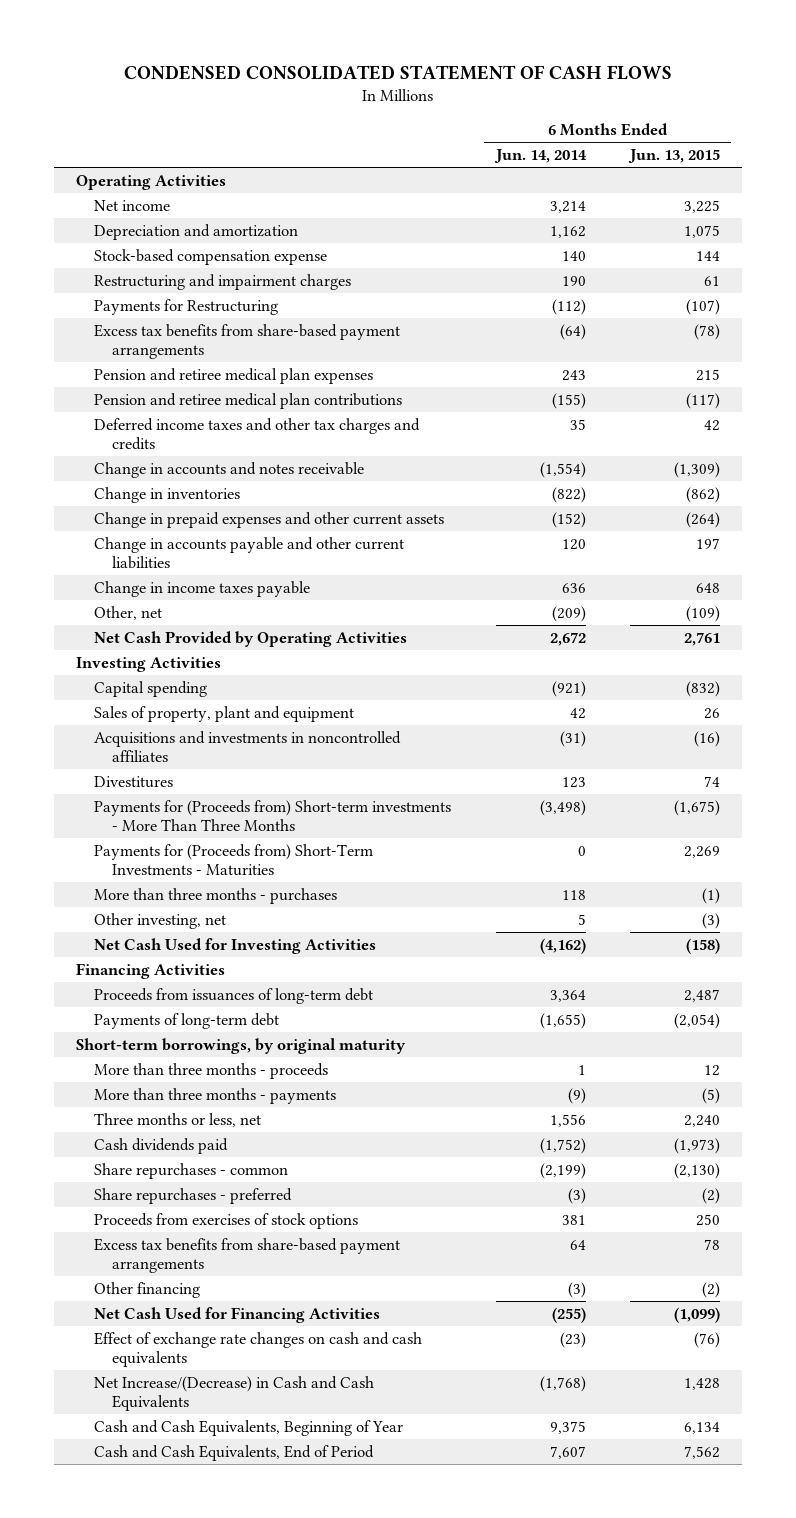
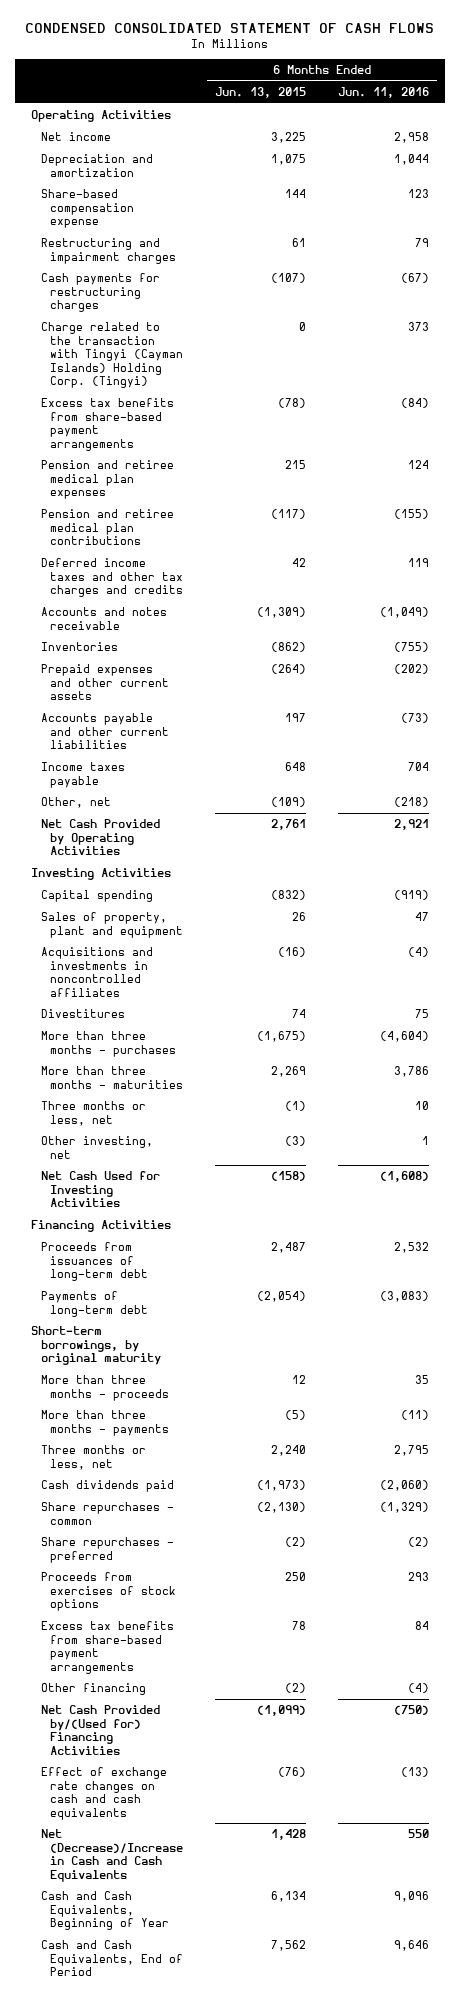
[493,149,587,164] Jun. 14, 2014 -> none
none -> [337,87,429,99] Jun. 11, 2016
[94,248,328,265] Stock-based compensation expense -> [40,189,135,229] Share-based compensation expense
[94,298,279,315] Payments for Restructuring -> [40,273,160,313] Cash payments for restructuring charges
none -> [40,322,184,389] Charge related to the transaction with Tingyi (Cayman Islands) Holding Corp. (Tingyi)
[94,461,365,478] Change in accounts and notes receivable -> [40,607,167,630] Accounts and notes receivable
[94,486,241,503] Change in inventories -> [40,642,118,652] Inventories
[94,511,445,528] Change in prepaid expenses and other current assets -> [40,664,170,701] Prepaid expenses and other current assets
[94,536,405,569] Change in accounts payable and other current liabilities -> [40,713,170,750] Accounts payable and other current liabilities
[94,580,311,597] Change in income taxes payable -> [40,762,125,788] Income taxes payable
[94,799,452,831] Payments for (Proceeds from) Short-term investments - More Than Three Months -> [40,1031,177,1057] More than three months - purchases
[94,843,374,876] Payments for (Proceeds from) Short-Term Investments - Maturities -> [40,1066,184,1089] More than three months - maturities
[94,887,338,904] More than three months - purchases -> [40,1101,146,1126] Three months or less, net
[94,1306,381,1323] Net Cash Used for Financing Activities -> [40,1705,160,1755] Net Cash Provided by/(Used for) Financing Activities
[94,1375,375,1411] Net Increase/(Decrease) in Cash and Cash Equivalents -> [40,1829,184,1882] Net (Decrease)/Increase in Cash and Cash Equivalents

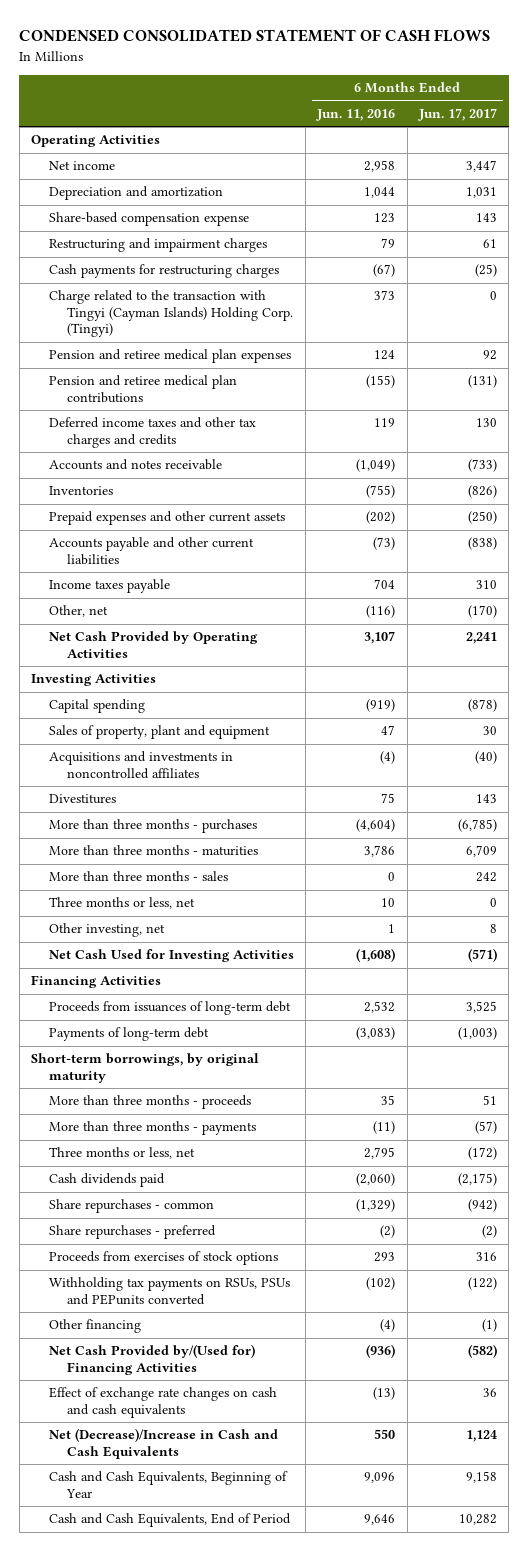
[214,87,306,99] Jun. 13, 2015 -> none
none -> [417,107,497,121] Jun. 17, 2017
[40,398,174,451] Excess tax benefits from share-based payment arrangements -> none
[393,797,429,808] (218) -> [366,605,396,619] (116)
[393,819,429,831] 2,921 -> [364,631,396,645] 3,107
none -> [49,871,229,882] More than three months - sales
[40,1621,174,1674] Excess tax benefits from share-based payment arrangements -> none
none -> [49,1277,291,1305] Withholding tax payments on RSUs, PSUs and PEPunits converted
[393,1705,429,1716] (750) -> [366,1344,396,1359] (936)

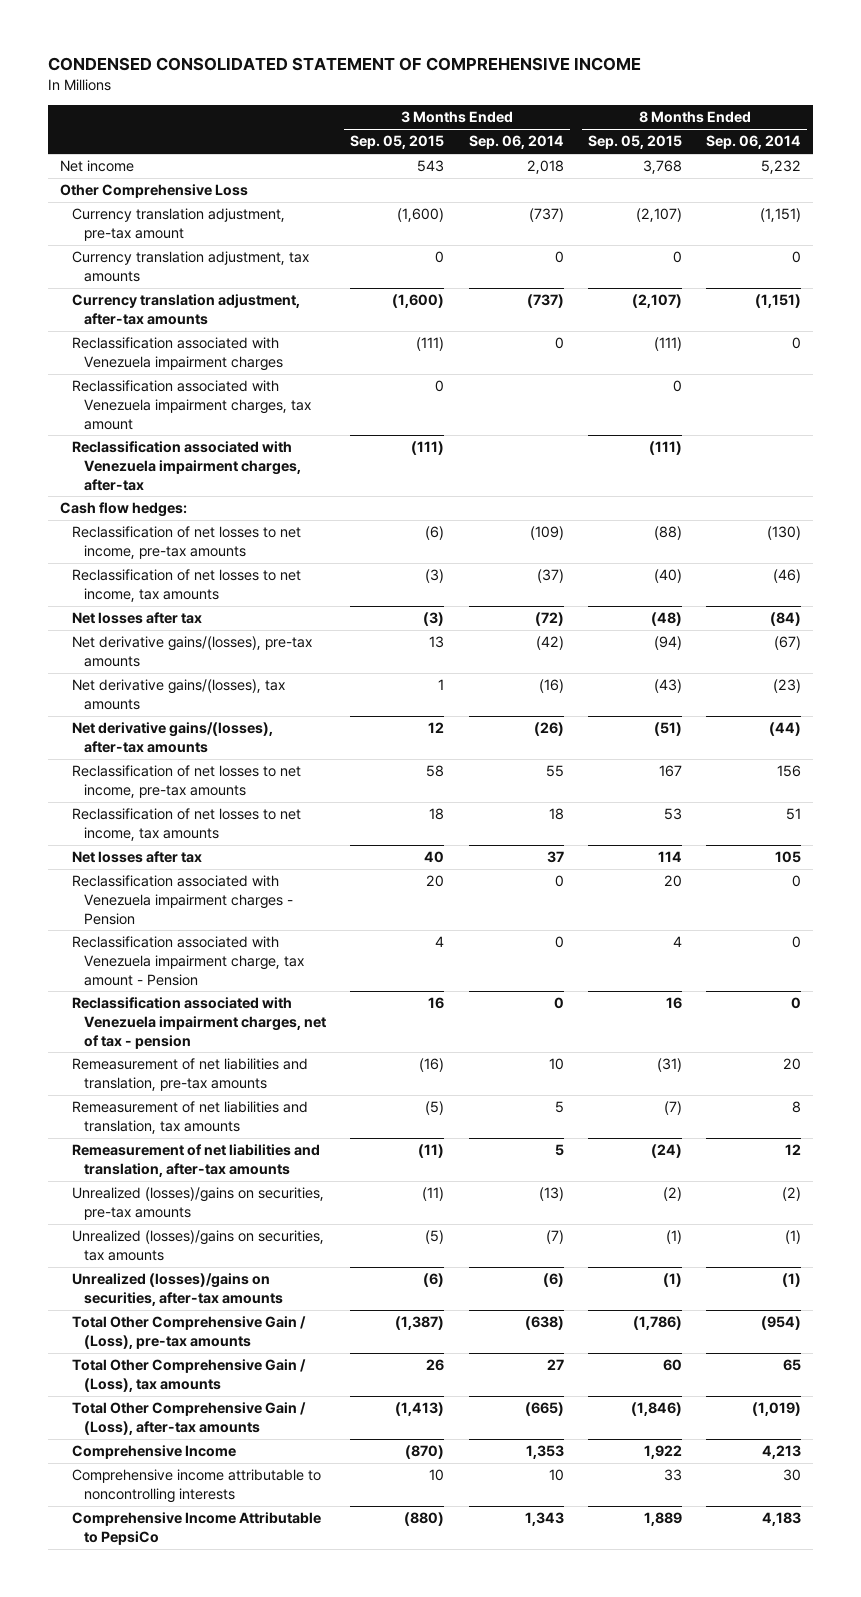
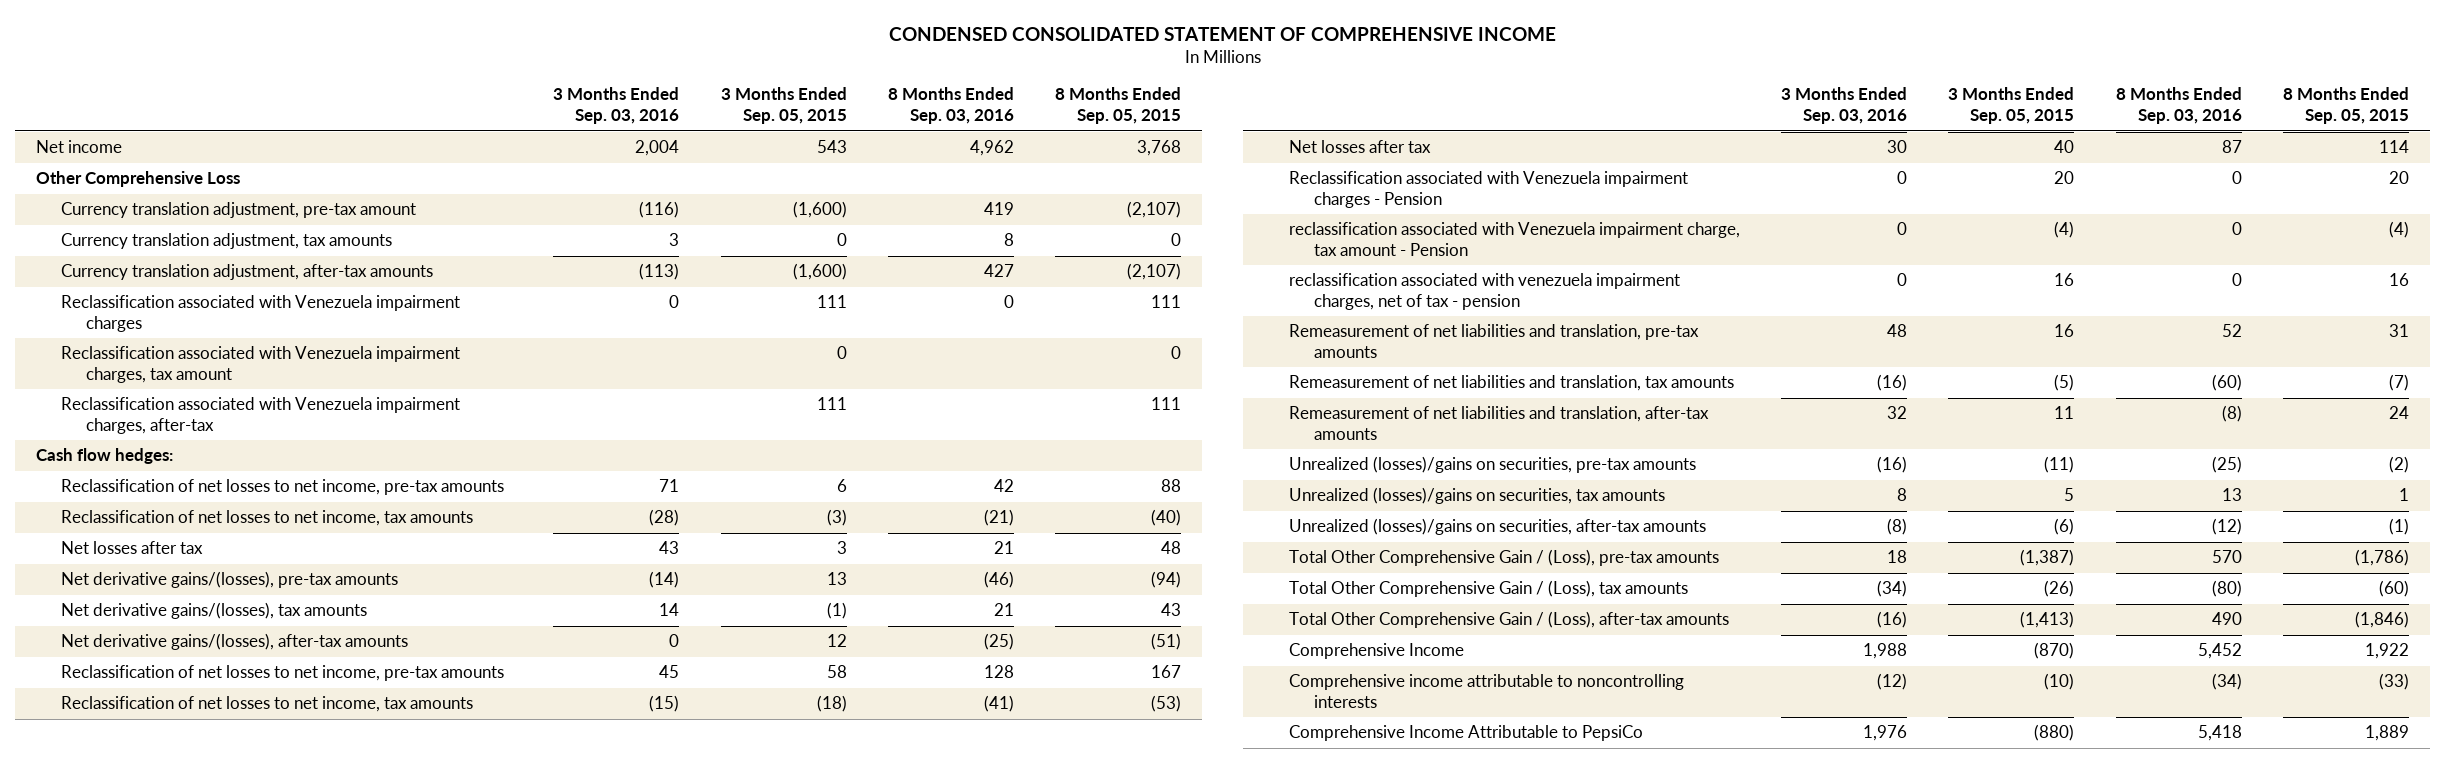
[468,135,564,150] Sep. 06, 2014 -> none
[706,135,802,150] Sep. 06, 2014 -> none
none -> [553,87,680,125] 3 Months Ended Sep. 03, 2016
none -> [888,87,1015,125] 8 Months Ended Sep. 03, 2016
[416,337,445,352] (111) -> [816,295,847,309] 111
[653,337,682,352] (111) -> [1151,295,1182,309] 111
[411,441,445,456] (111) -> [816,397,847,411] 111
[648,441,682,456] (111) -> [1151,397,1182,411] 111
[425,526,445,541] (6) -> [836,479,847,493] 6
[653,526,682,541] (88) -> [1161,479,1182,493] 88
[423,612,445,627] (3) -> [836,541,847,555] 3
[650,612,682,627] (48) -> [1161,541,1182,555] 48
[438,679,445,691] 1 -> [826,602,847,620] (1)
[653,679,682,694] (43) -> [1161,603,1182,617] 43
[429,808,445,821] 18 -> [816,695,847,713] (18)
[663,808,682,821] 53 -> [1151,695,1182,713] (53)
[72,936,305,986] Reclassification associated with Venezuela impairment charge, tax amount - Pension -> [1288,222,1740,257] reclassification associated with Venezuela impairment charge, tax amount - Pension
[435,936,445,948] 4 -> [2054,221,2075,239] (4)
[672,936,682,948] 4 -> [2389,221,2410,239] (4)
[72,997,327,1049] Reclassification associated with Venezuela impairment charges, net of tax - pension -> [1288,273,1680,311] reclassification associated with venezuela impairment charges, net of tax - pension
[419,1058,445,1073] (16) -> [2054,324,2075,338] 16
[656,1058,682,1073] (31) -> [2389,324,2410,338] 31
[418,1144,445,1159] (11) -> [2054,406,2075,420] 11
[650,1144,682,1159] (24) -> [2389,406,2410,420] 24
[425,1230,445,1245] (5) -> [2064,488,2075,502] 5
[665,1230,682,1245] (1) -> [2399,488,2410,502] 1
[426,1359,445,1372] 26 -> [2044,580,2075,598] (26)
[662,1359,682,1372] 60 -> [2379,580,2410,598] (60)
[429,1469,445,1482] 10 -> [2044,673,2075,691] (10)
[663,1469,682,1482] 33 -> [2379,673,2410,691] (33)

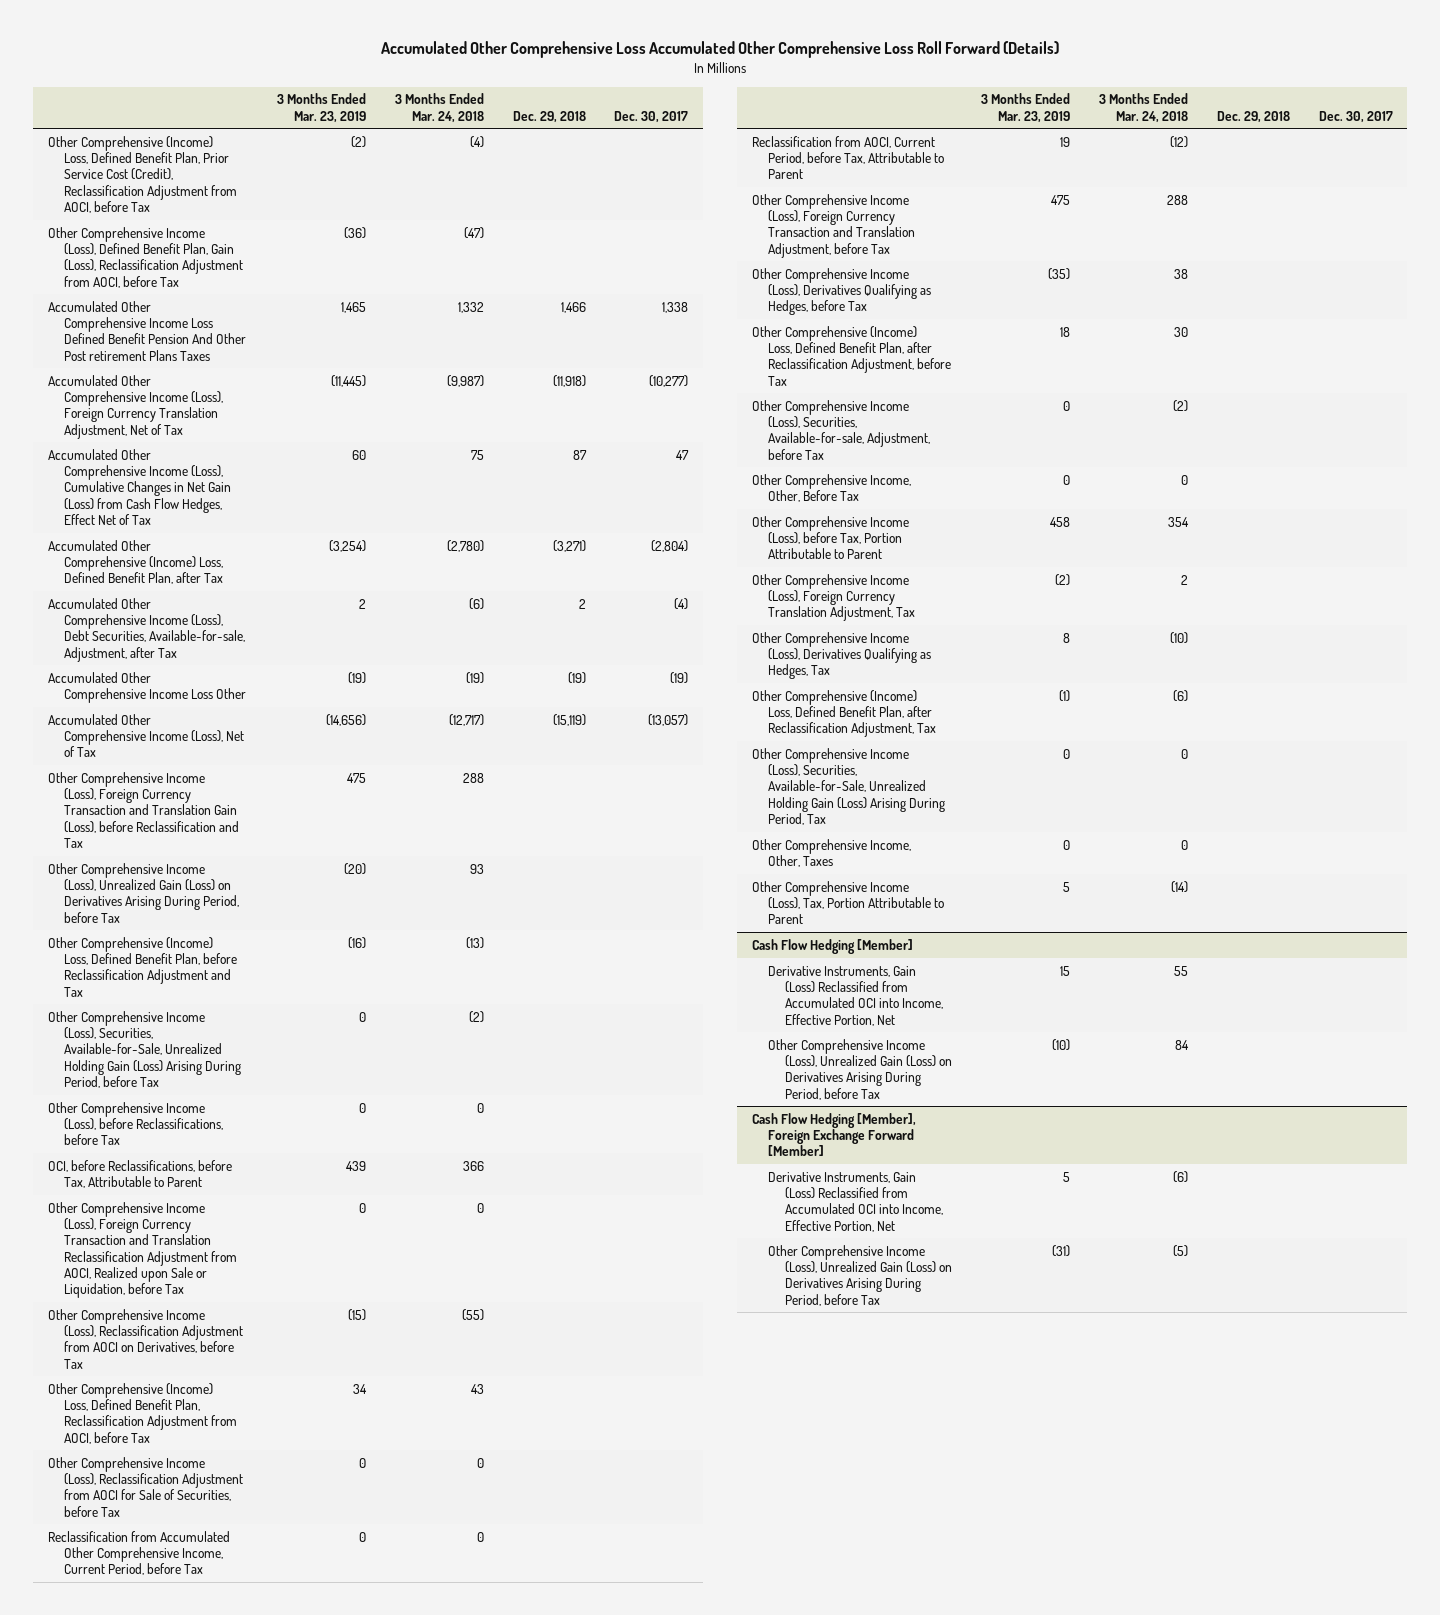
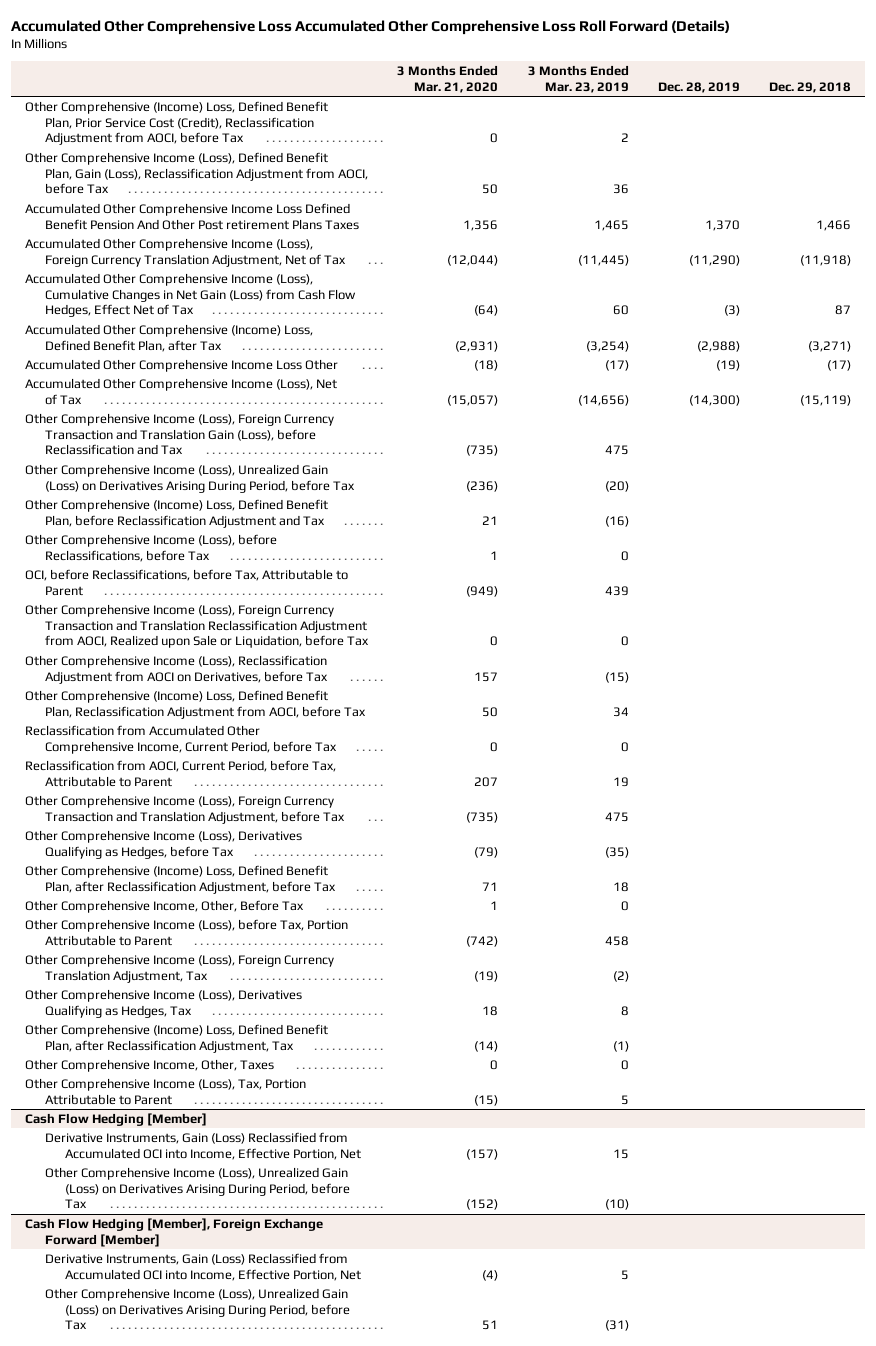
[394,93,484,123] 3 Months Ended Mar. 24, 2018 -> none
[614,110,689,123] Dec. 30, 2017 -> none
none -> [397,64,499,93] 3 Months Ended Mar. 21, 2020
none -> [657,81,740,93] Dec. 28, 2019
[350,135,366,148] (2) -> [620,133,629,143] 2
[343,226,366,239] (36) -> [612,184,629,195] 36
[47,597,246,662] Accumulated Other Comprehensive Income (Loss), Debt Securities, Available-for-sale, Adjustment, after Tax -> none
[347,671,366,684] (19) -> [604,359,629,371] (17)
[567,671,586,684] (19) -> [826,359,851,371] (17)
[47,1010,242,1088] Other Comprehensive Income (Loss), Securities, Available-for-Sale, Unrealized Holding Gain (Loss) Arising During Period, before Tax -> none
[47,1456,244,1517] Other Comprehensive Income (Loss), Reclassification Adjustment from AOCI for Sale of Securities, before Tax -> none
[751,399,931,460] Other Comprehensive Income (Loss), Securities, Available-for-sale, Adjustment, before Tax -> none
[751,747,946,825] Other Comprehensive Income (Loss), Securities, Available-for-Sale, Unrealized Holding Gain (Loss) Arising During Period, Tax -> none

